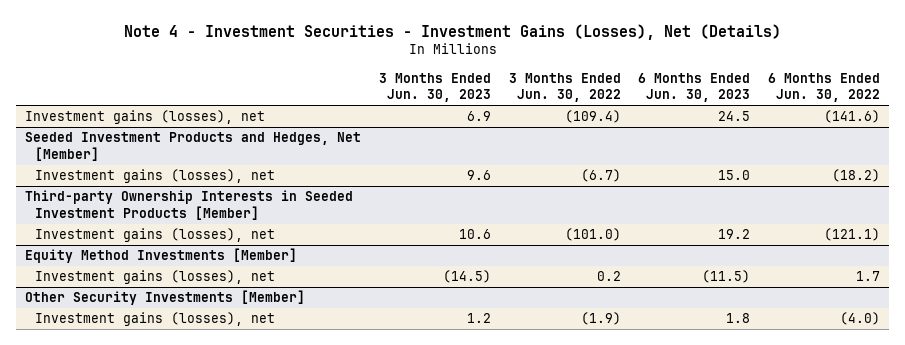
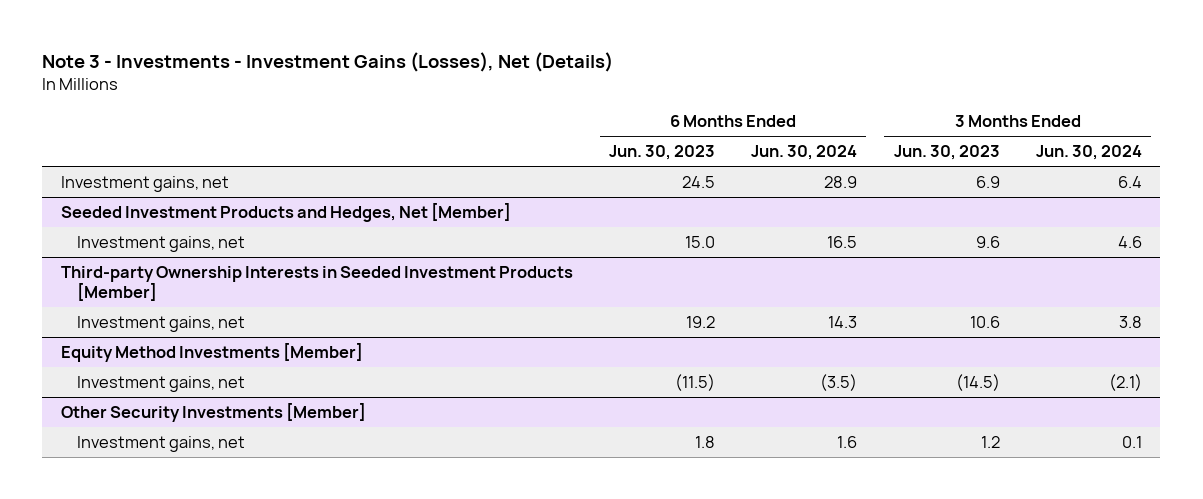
[123,23,781,40] Note 4 - Investment Securities - Investment Gains (Losses), Net (Details) -> [42,51,614,72] Note 3 - Investments - Investment Gains (Losses), Net (Details)
[508,72,621,103] 3 Months Ended Jun. 30, 2022 -> none
[767,72,880,103] 6 Months Ended Jun. 30, 2022 -> none
none -> [751,144,858,160] Jun. 30, 2024
none -> [1035,144,1142,160] Jun. 30, 2024
[25,110,266,125] Investment gains (losses), net -> [60,175,229,192] Investment gains, net
[35,169,276,184] Investment gains (losses), net -> [77,235,246,252] Investment gains, net
[35,228,276,243] Investment gains (losses), net -> [77,315,246,332] Investment gains, net
[35,270,276,285] Investment gains (losses), net -> [77,375,246,392] Investment gains, net
[35,312,276,327] Investment gains (losses), net -> [77,435,246,452] Investment gains, net

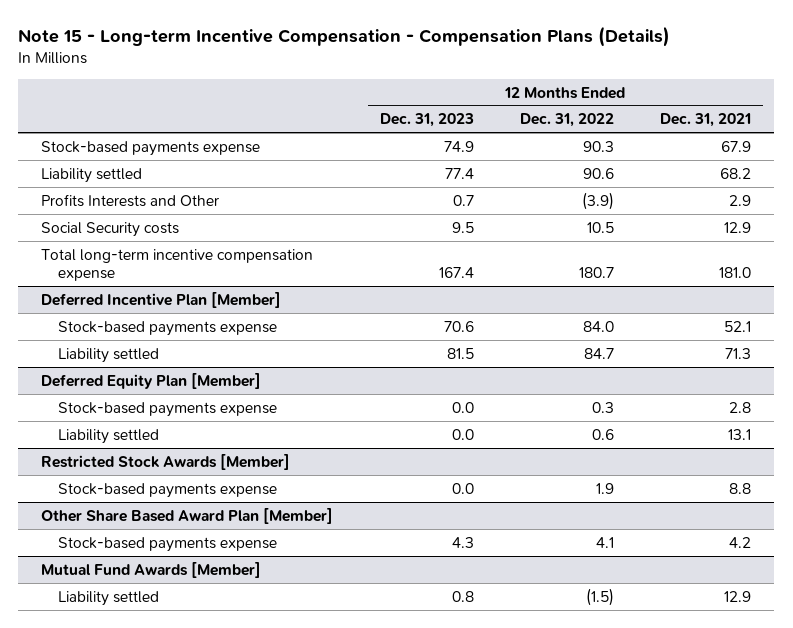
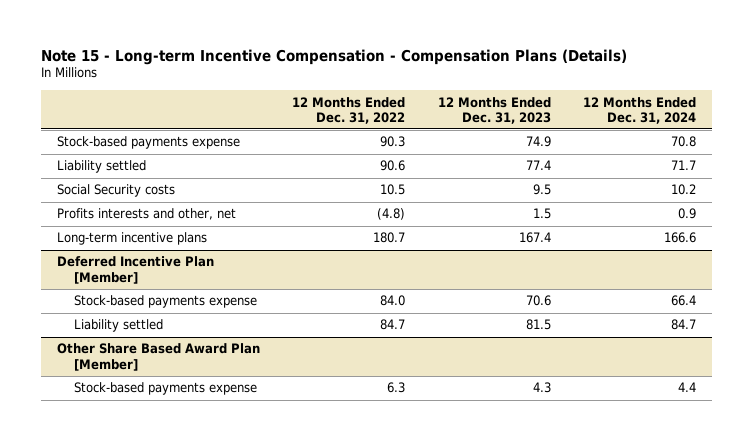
[660,113,752,128] Dec. 31, 2021 -> none
none -> [583,96,697,124] 12 Months Ended Dec. 31, 2024
[41,193,220,207] Profits Interests and Other -> none
none -> [57,208,237,221] Profits interests and other, net
[41,248,314,282] Total long-term incentive compensation expense -> [57,232,208,246] Long-term incentive plans
[41,372,262,389] Deferred Equity Plan [Member] -> none
[58,401,278,417] Stock-based payments expense -> none
[58,428,160,444] Liability settled -> none
[41,453,291,470] Restricted Stock Awards [Member] -> none
[58,482,278,498] Stock-based payments expense -> none
[41,561,262,578] Mutual Fund Awards [Member] -> none
[58,590,160,606] Liability settled -> none
[595,536,614,548] 4.1 -> [387,382,406,394] 6.3

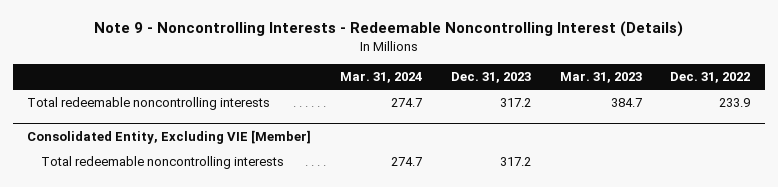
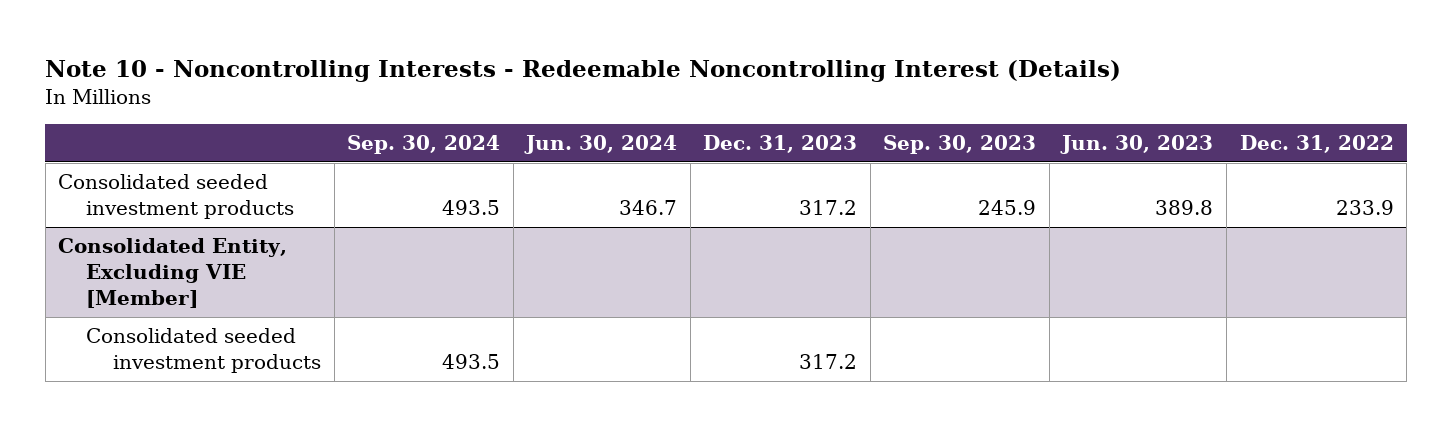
[93,21,683,38] Note 9 - Noncontrolling Interests - Redeemable Noncontrolling Interest (Details) -> [45,59,1122,82] Note 10 - Noncontrolling Interests - Redeemable Noncontrolling Interest (Details)
[340,72,423,84] Mar. 31, 2024 -> none
[559,72,642,84] Mar. 31, 2023 -> none
none -> [347,135,501,155] Sep. 30, 2024
none -> [524,135,678,155] Jun. 30, 2024
none -> [883,135,1037,155] Sep. 30, 2023
none -> [1060,135,1214,155] Jun. 30, 2023
[27,97,271,111] Total redeemable noncontrolling interests -> [58,174,294,220] Consolidated seeded investment products
[41,156,285,170] Total redeemable noncontrolling interests -> [85,328,322,374] Consolidated seeded investment products

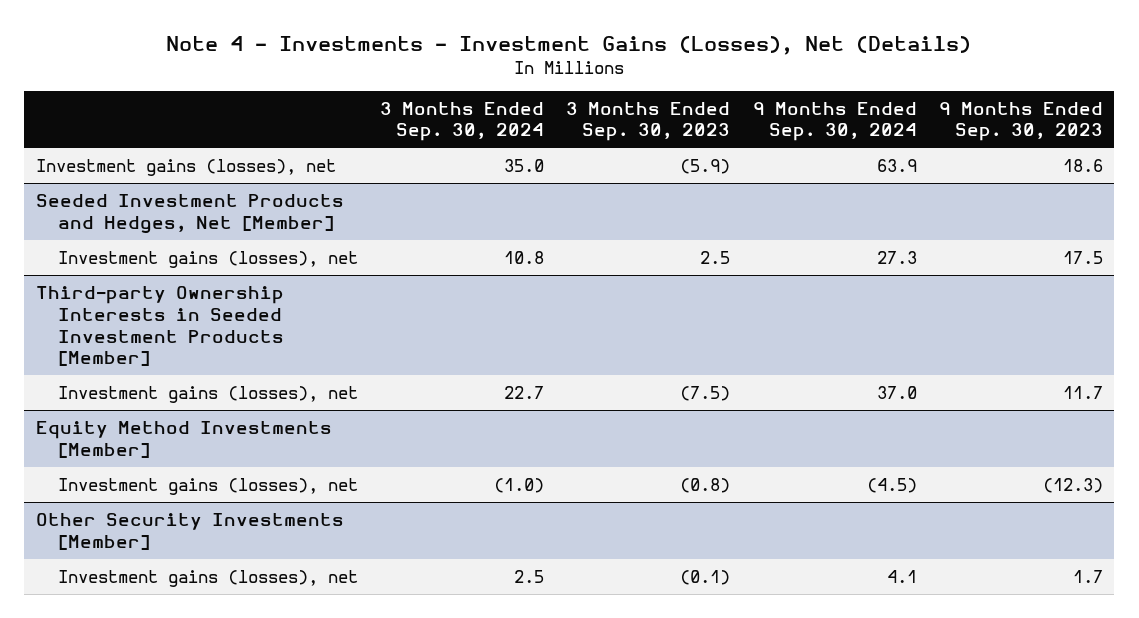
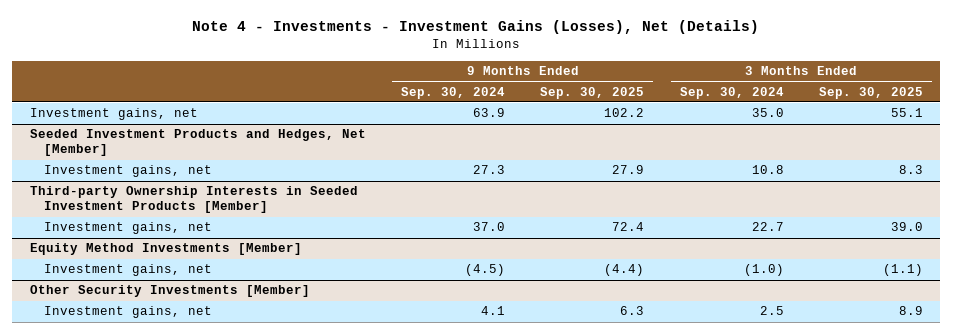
[566,101,731,142] 3 Months Ended Sep. 30, 2023 -> none
[939,101,1104,142] 9 Months Ended Sep. 30, 2023 -> none
none -> [540,86,645,99] Sep. 30, 2025
none -> [818,86,923,99] Sep. 30, 2025
[35,158,336,176] Investment gains (losses), net -> [29,108,198,121] Investment gains, net
[57,250,358,268] Investment gains (losses), net -> [43,165,212,178] Investment gains, net
[57,385,358,403] Investment gains (losses), net -> [43,222,212,235] Investment gains, net
[57,477,358,495] Investment gains (losses), net -> [43,264,212,277] Investment gains, net
[57,569,358,587] Investment gains (losses), net -> [43,306,212,319] Investment gains, net

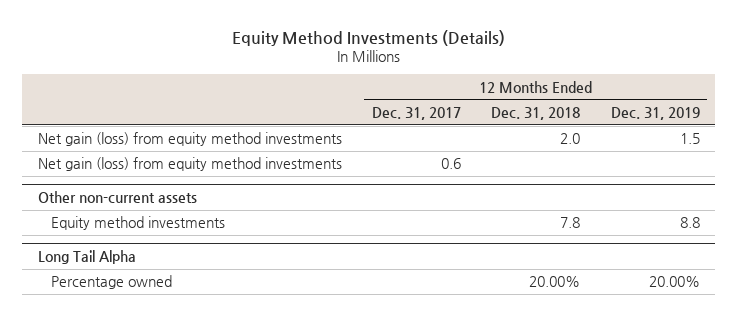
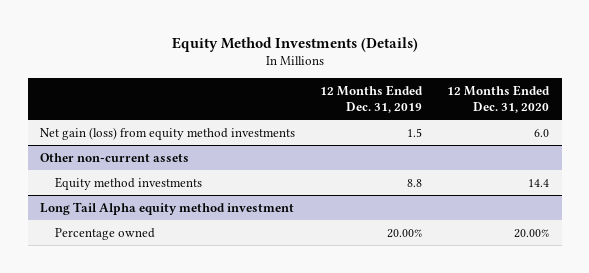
[371,106,461,120] Dec. 31, 2017 -> none
[491,106,581,120] Dec. 31, 2018 -> none
none -> [447,85,551,113] 12 Months Ended Dec. 31, 2020
[37,157,342,172] Net gain (loss) from equity method investments -> none
[37,249,136,264] Long Tail Alpha -> [40,201,295,215] Long Tail Alpha equity method investment

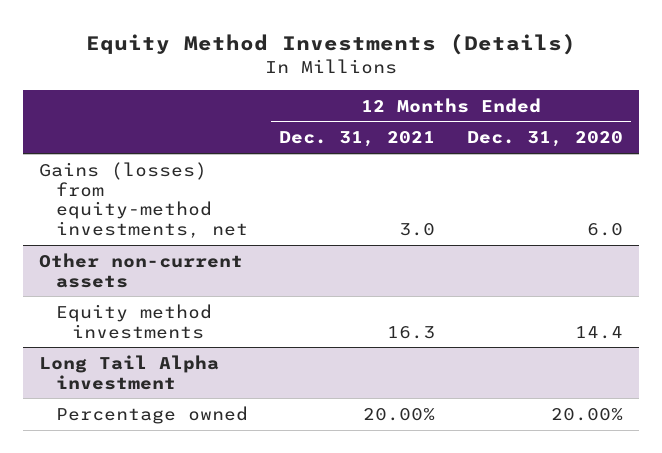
[320,85,424,113] 12 Months Ended Dec. 31, 2019 -> none
none -> [279,131,436,148] Dec. 31, 2021
[40,126,296,140] Net gain (loss) from equity method investments -> [39,161,248,239] Gains (losses) from equity-method investments, net
[40,201,295,215] Long Tail Alpha equity method investment -> [39,354,220,390] Long Tail Alpha investment

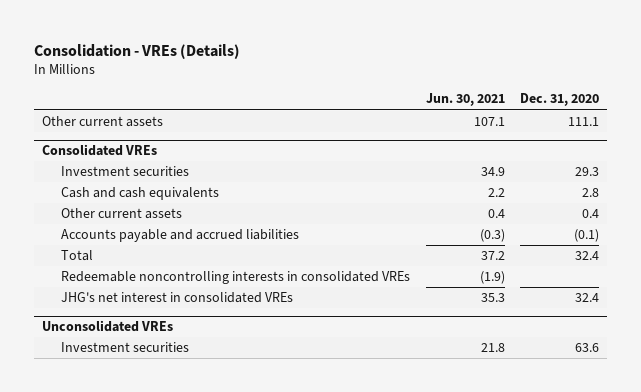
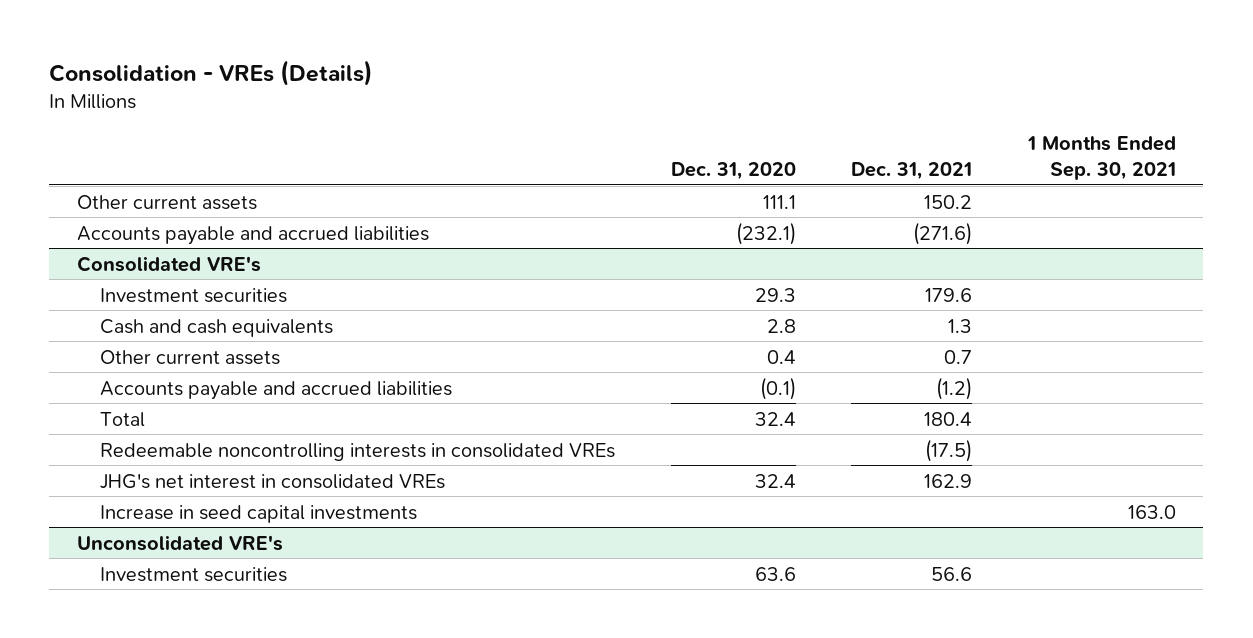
[425,93,505,107] Jun. 30, 2021 -> none
none -> [851,161,973,180] Dec. 31, 2021
none -> [1026,136,1176,180] 1 Months Ended Sep. 30, 2021
none -> [77,225,430,245] Accounts payable and accrued liabilities
[41,144,157,157] Consolidated VREs -> [77,255,262,272] Consolidated VRE's
none -> [100,504,418,523] Increase in seed capital investments
[41,320,173,333] Unconsolidated VREs -> [77,534,284,551] Unconsolidated VRE's

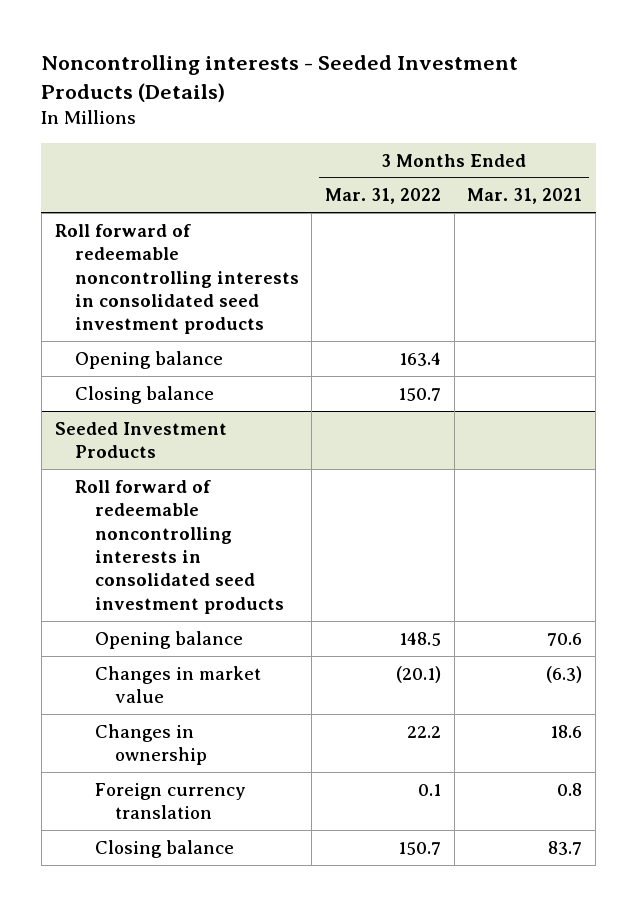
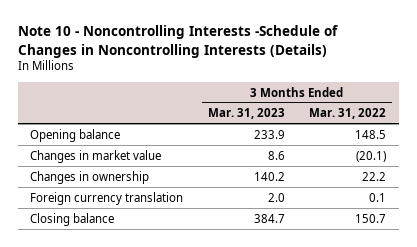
[41,55,519,103] Noncontrolling interests - Seeded Investment Products (Details) -> [18,25,339,58] Note 10 - Noncontrolling Interests -Schedule of Changes in Noncontrolling Interests (Details)
[467,188,583,205] Mar. 31, 2021 -> none
none -> [207,108,285,120] Mar. 31, 2023
[54,223,299,335] Roll forward of redeemable noncontrolling interests in consolidated seed investment products -> none
[74,350,223,369] Opening balance -> none
[74,385,214,404] Closing balance -> none
[54,421,227,459] Seeded Investment Products -> none
[74,479,285,614] Roll forward of redeemable noncontrolling interests in consolidated seed investment products -> none

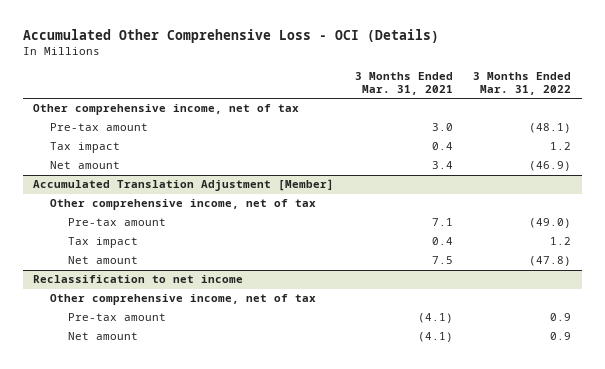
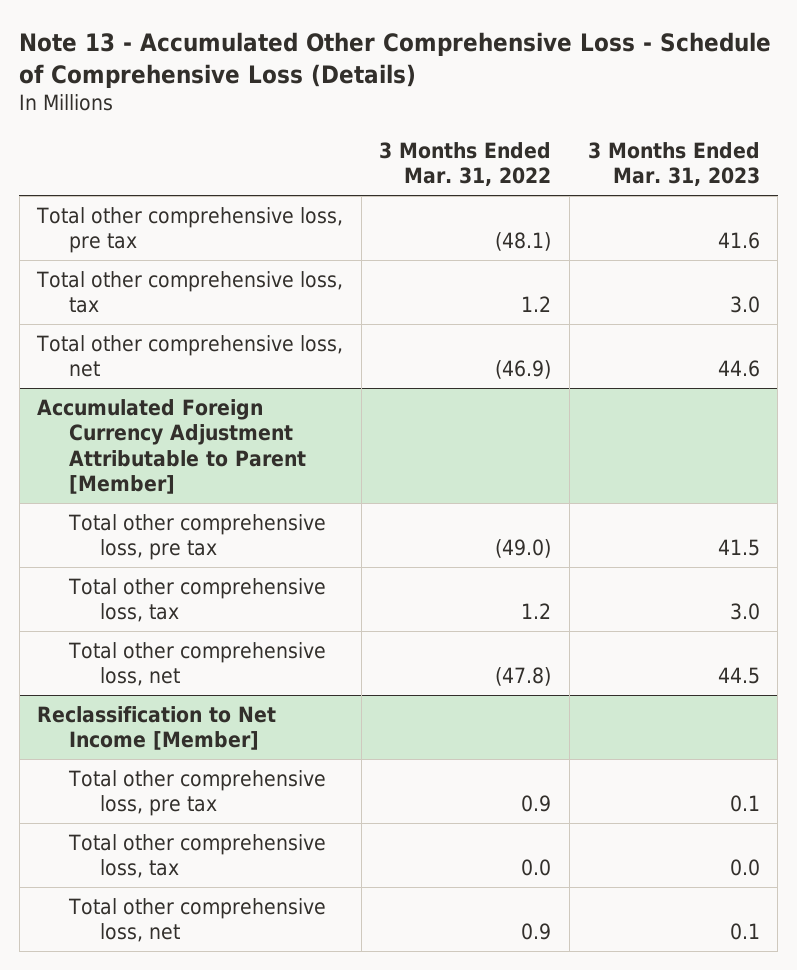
[22,29,439,44] Accumulated Other Comprehensive Loss - OCI (Details) -> [19,32,772,88] Note 13 - Accumulated Other Comprehensive Loss - Schedule of Comprehensive Loss (Details)
[354,71,453,96] 3 Months Ended Mar. 31, 2021 -> none
none -> [587,141,760,187] 3 Months Ended Mar. 31, 2023
[33,104,300,116] Other comprehensive income, net of tax -> none
[50,199,317,211] Other comprehensive income, net of tax -> none
[50,294,317,306] Other comprehensive income, net of tax -> none
[50,123,149,132] Pre-tax amount -> [36,206,344,254] Total other comprehensive loss, pre tax
[50,142,121,154] Tax impact -> [36,270,344,314] Total other comprehensive loss, tax
[50,161,121,170] Net amount -> [36,334,344,378] Total other comprehensive loss, net
[33,179,335,192] Accumulated Translation Adjustment [Member] -> [37,398,306,495] Accumulated Foreign Currency Adjustment Attributable to Parent [Member]
[67,218,166,227] Pre-tax amount -> [67,513,326,561] Total other comprehensive loss, pre tax
[67,237,138,249] Tax impact -> [67,577,326,623] Total other comprehensive loss, tax
[67,256,138,265] Net amount -> [67,641,326,687] Total other comprehensive loss, net
[33,275,244,284] Reclassification to net income -> [37,705,277,751] Reclassification to Net Income [Member]
[67,313,166,322] Pre-tax amount -> [67,769,326,817] Total other comprehensive loss, pre tax
none -> [67,833,326,879] Total other comprehensive loss, tax
[67,332,138,341] Net amount -> [67,897,326,943] Total other comprehensive loss, net

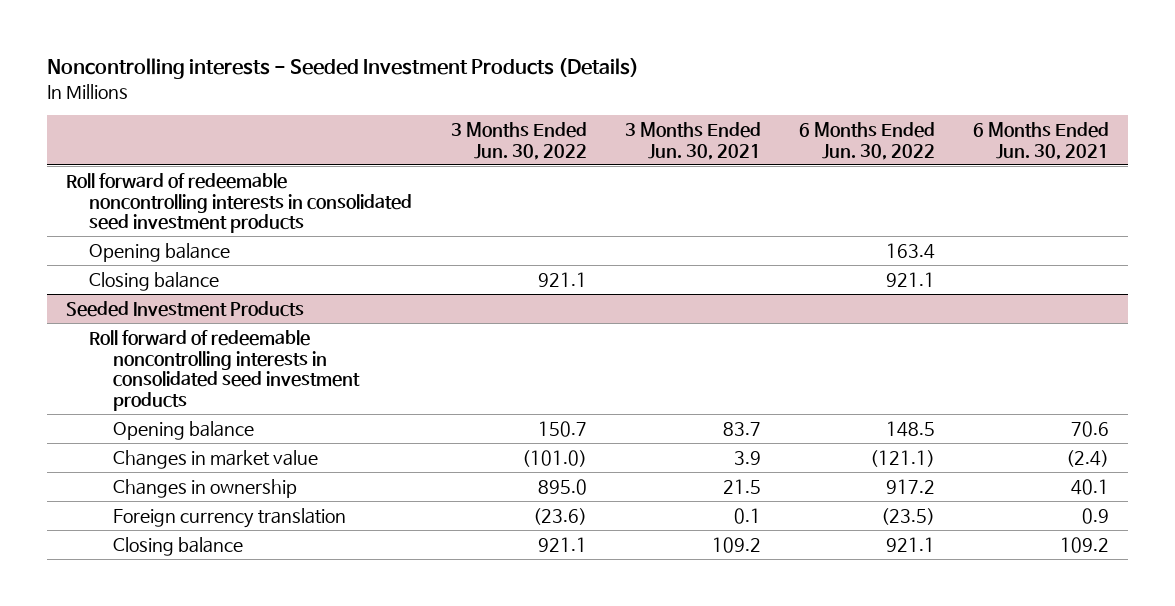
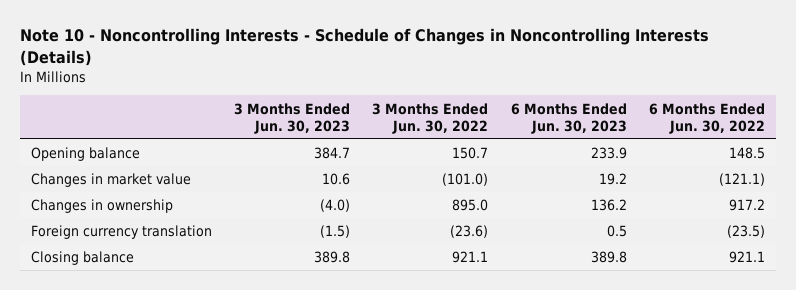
[46,57,639,79] Noncontrolling interests - Seeded Investment Products (Details) -> [19,28,709,66] Note 10 - Noncontrolling Interests - Schedule of Changes in Noncontrolling Interests (Details)
[624,122,761,160] 3 Months Ended Jun. 30, 2021 -> none
[973,122,1110,160] 6 Months Ended Jun. 30, 2021 -> none
none -> [234,102,351,134] 3 Months Ended Jun. 30, 2023
none -> [510,102,627,134] 6 Months Ended Jun. 30, 2023
[65,172,413,234] Roll forward of redeemable noncontrolling interests in consolidated seed investment products -> none
[89,242,231,262] Opening balance -> none
[89,271,220,291] Closing balance -> none
[65,300,304,317] Seeded Investment Products -> none
[89,329,361,411] Roll forward of redeemable noncontrolling interests in consolidated seed investment products -> none

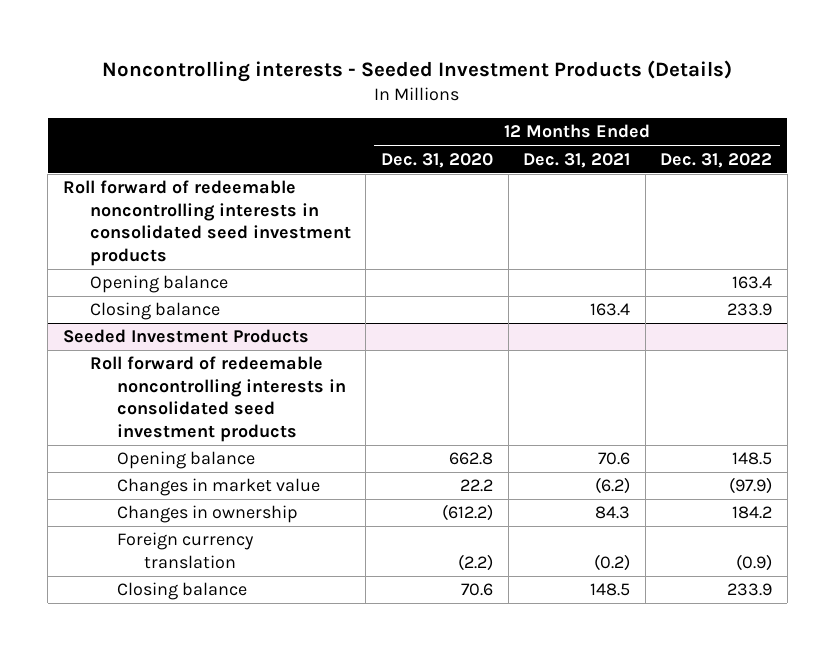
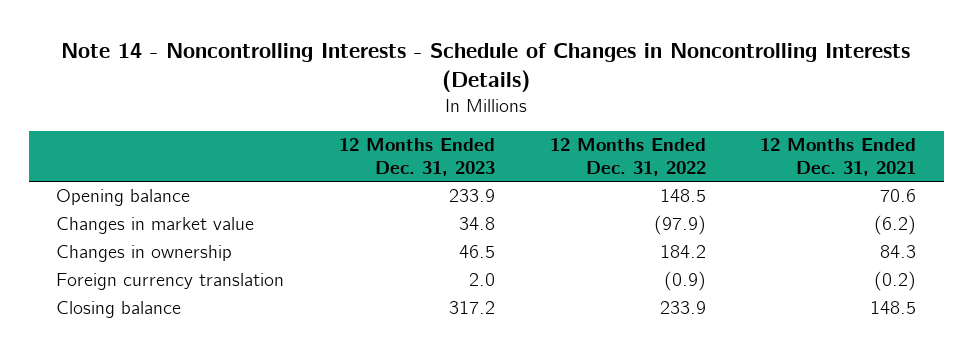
[102,59,733,82] Noncontrolling interests - Seeded Investment Products (Details) -> [61,42,911,93] Note 14 - Noncontrolling Interests - Schedule of Changes in Noncontrolling Interests (Details)
[381,152,494,168] Dec. 31, 2020 -> none
none -> [338,138,495,176] 12 Months Ended Dec. 31, 2023
[62,180,351,266] Roll forward of redeemable noncontrolling interests in consolidated seed investment products -> none
[89,275,228,294] Opening balance -> none
[89,302,220,321] Closing balance -> none
[62,329,309,344] Seeded Investment Products -> none
[89,356,347,442] Roll forward of redeemable noncontrolling interests in consolidated seed investment products -> none

